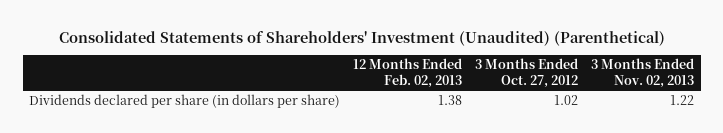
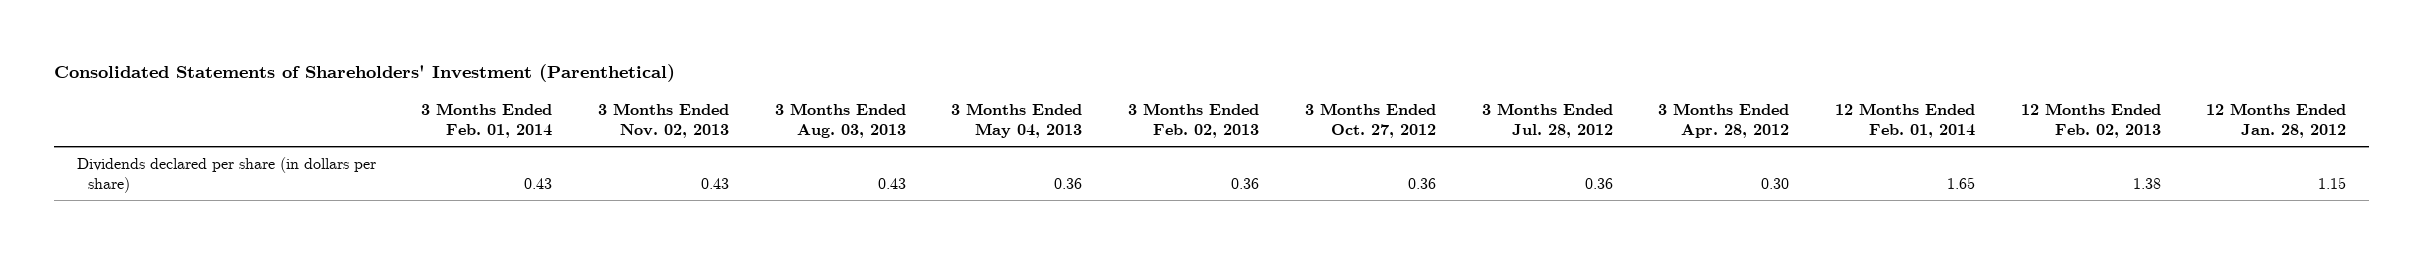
[58,30,665,46] Consolidated Statements of Shareholders' Investment (Unaudited) (Parenthetical) -> [53,64,675,83] Consolidated Statements of Shareholders' Investment (Parenthetical)
none -> [421,103,553,139] 3 Months Ended Feb. 01, 2014
none -> [774,103,906,139] 3 Months Ended Aug. 03, 2013
none -> [951,103,1083,139] 3 Months Ended May 04, 2013
none -> [1128,103,1260,139] 3 Months Ended Feb. 02, 2013
none -> [1481,103,1613,139] 3 Months Ended Jul. 28, 2012
none -> [1658,103,1790,139] 3 Months Ended Apr. 28, 2012
none -> [1834,103,1975,139] 12 Months Ended Feb. 01, 2014
none -> [2206,103,2347,139] 12 Months Ended Jan. 28, 2012
[554,95,579,106] 1.02 -> [1407,177,1436,189] 0.36
[670,95,695,106] 1.22 -> [701,177,730,189] 0.43

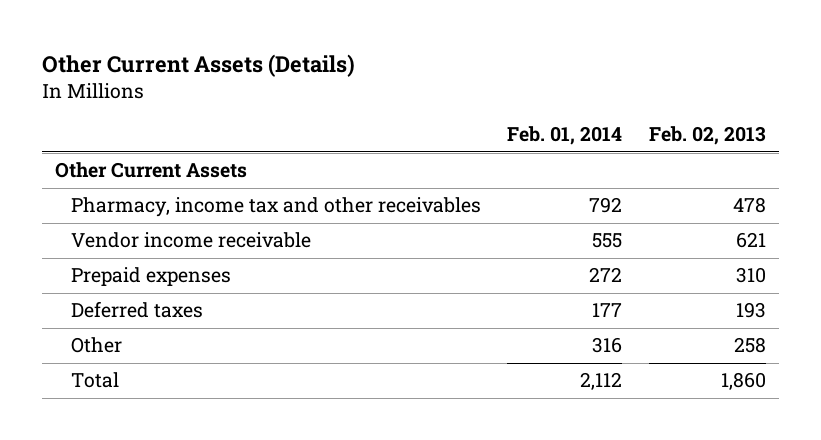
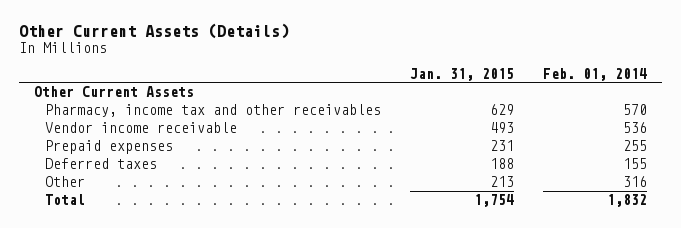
[648,126,766,146] Feb. 02, 2013 -> none
none -> [409,68,514,82] Jan. 31, 2015
[589,197,623,214] 792 -> [622,104,647,116] 570
[592,233,623,249] 555 -> [622,122,647,134] 536
[589,267,623,283] 272 -> [622,140,647,152] 255
[592,303,623,318] 177 -> [622,158,647,170] 155
[580,372,623,391] 2,112 -> [606,194,647,208] 1,832

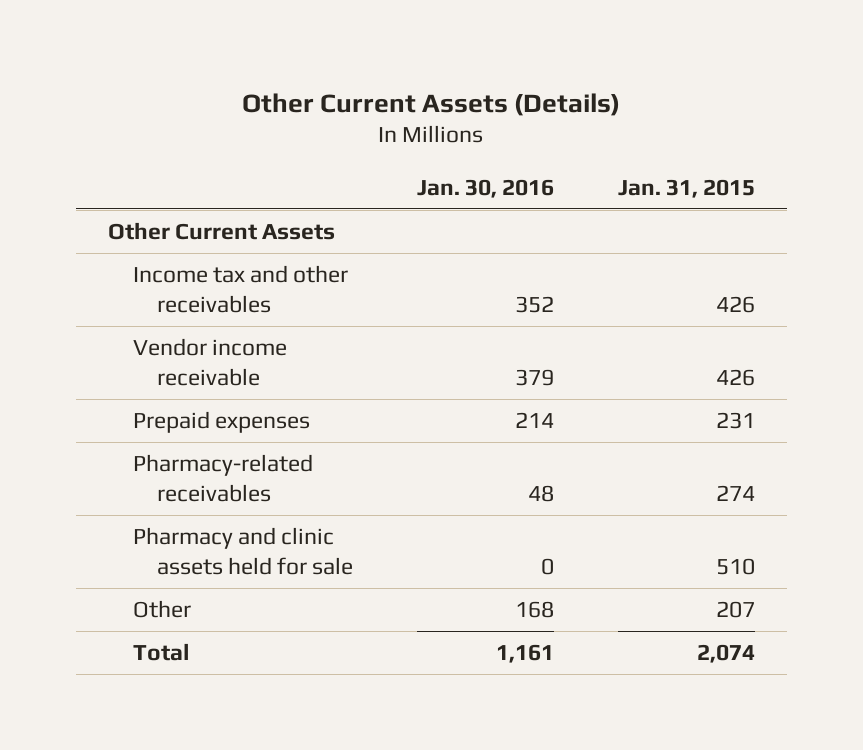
[542,68,647,82] Feb. 01, 2014 -> none
none -> [417,178,555,198] Jan. 30, 2016
[44,104,381,118] Pharmacy, income tax and other receivables -> [132,265,348,313] Income tax and other receivables
[489,104,514,116] 629 -> [716,295,756,313] 426
[489,122,514,134] 493 -> [716,368,756,386] 426
[44,158,157,170] Deferred taxes -> none
none -> [132,454,313,502] Pharmacy-related receivables
none -> [132,527,354,575] Pharmacy and clinic assets held for sale
[489,176,514,188] 213 -> [716,601,756,619] 207
[473,194,514,208] 1,754 -> [697,644,756,664] 2,074

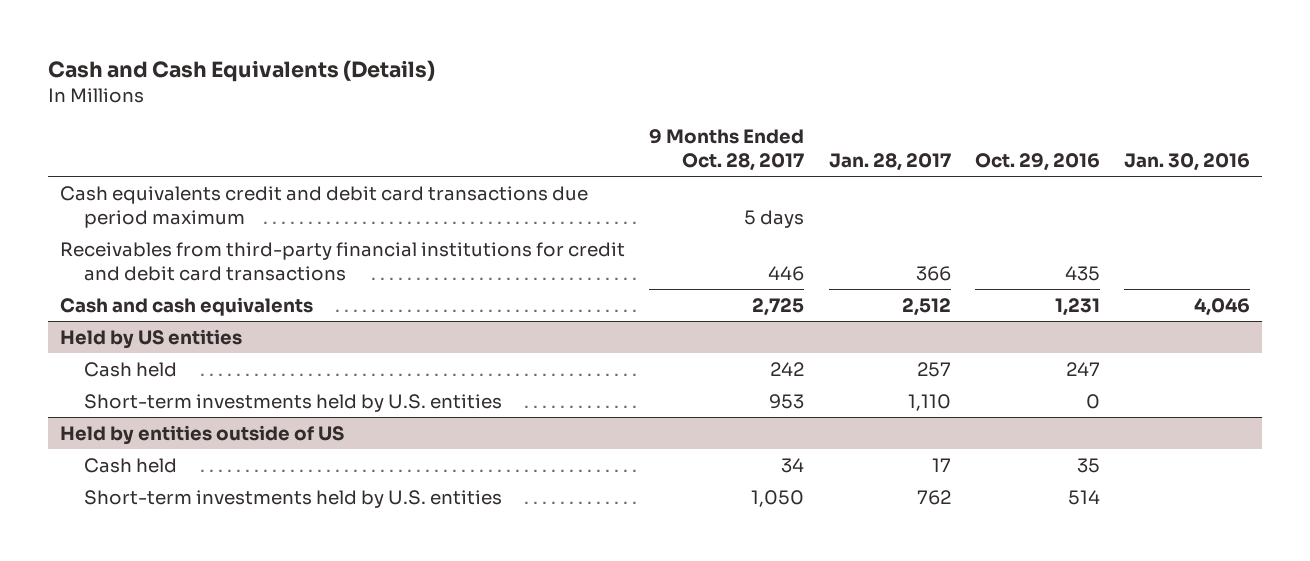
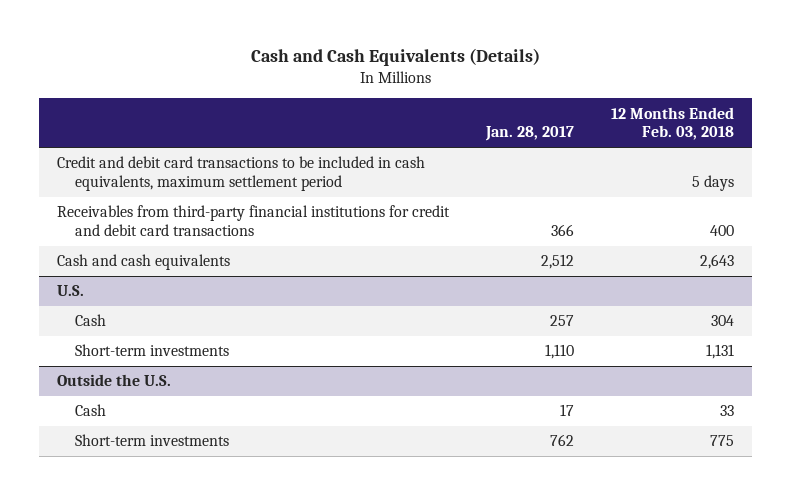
[649,128,805,171] 9 Months Ended Oct. 28, 2017 -> none
[974,152,1100,171] Oct. 29, 2016 -> none
[1124,152,1251,171] Jan. 30, 2016 -> none
none -> [610,106,734,141] 12 Months Ended Feb. 03, 2018
[60,185,589,228] Cash equivalents credit and debit card transactions due period maximum -> [57,156,426,191] Credit and debit card transactions to be included in cash equivalents, maximum settlement period
[60,328,243,349] Held by US entities -> [57,285,85,297] U.S.
[84,361,178,377] Cash held -> [75,314,107,327] Cash
[84,393,503,412] Short-term investments held by U.S. entities -> [75,344,230,357] Short-term investments
[60,424,345,445] Held by entities outside of US -> [57,374,172,387] Outside the U.S.
[84,457,178,473] Cash held -> [75,404,107,417] Cash
[84,489,503,508] Short-term investments held by U.S. entities -> [75,434,230,447] Short-term investments

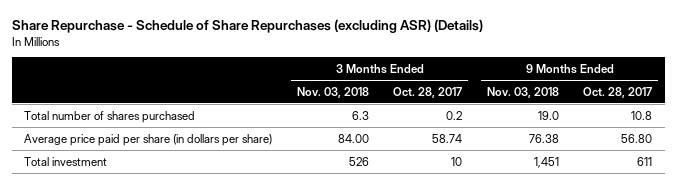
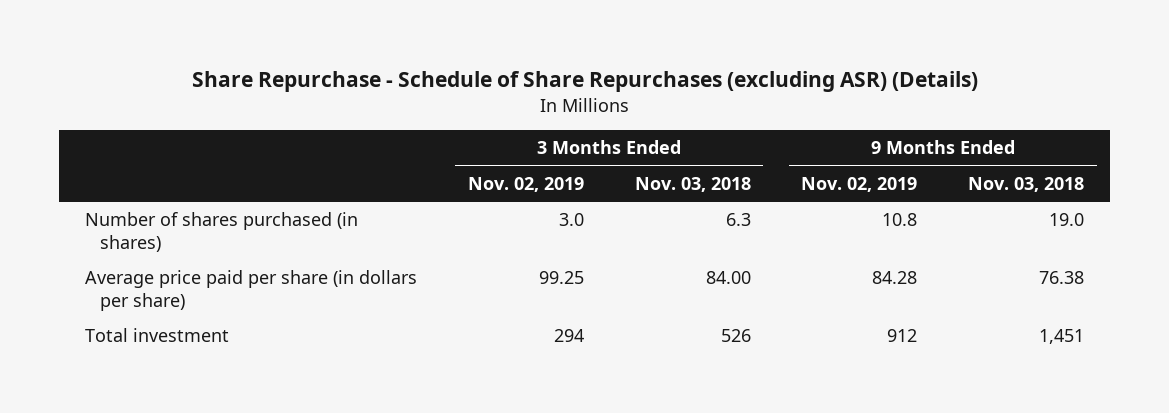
[393,86,463,98] Oct. 28, 2017 -> none
[583,86,653,98] Oct. 28, 2017 -> none
none -> [467,177,584,193] Nov. 02, 2019
none -> [801,177,918,193] Nov. 02, 2019
[24,110,196,123] Total number of shares purchased -> [84,212,358,253] Number of shares purchased (in shares)

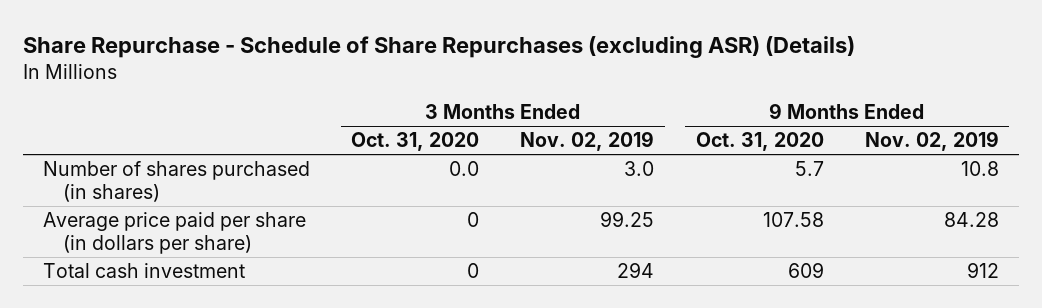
[634,177,751,193] Nov. 03, 2018 -> none
[968,177,1085,193] Nov. 03, 2018 -> none
none -> [351,132,480,152] Oct. 31, 2020
none -> [695,132,824,152] Oct. 31, 2020
[84,328,229,343] Total investment -> [43,263,246,279] Total cash investment

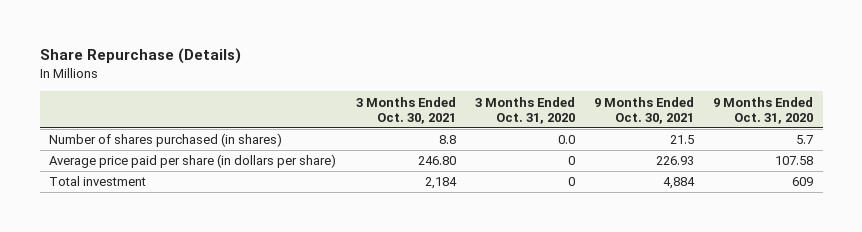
[22,35,855,58] Share Repurchase - Schedule of Share Repurchases (excluding ASR) (Details) -> [39,48,241,65] Share Repurchase (Details)
[520,131,655,152] Nov. 02, 2019 -> none
[864,131,999,152] Nov. 02, 2019 -> none
none -> [355,96,456,124] 3 Months Ended Oct. 30, 2021
none -> [593,96,694,124] 9 Months Ended Oct. 30, 2021
[43,263,246,279] Total cash investment -> [49,176,147,187] Total investment

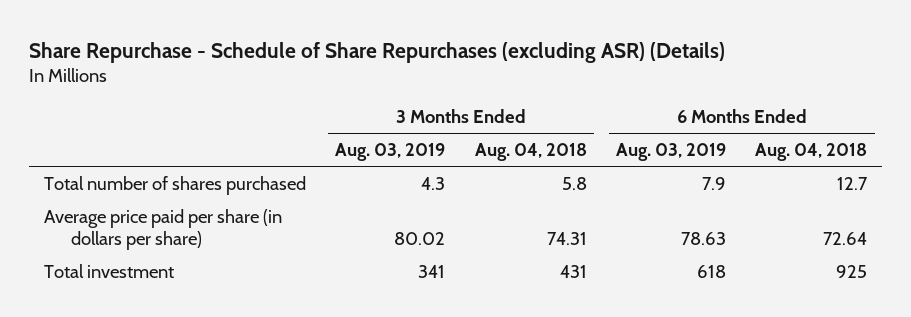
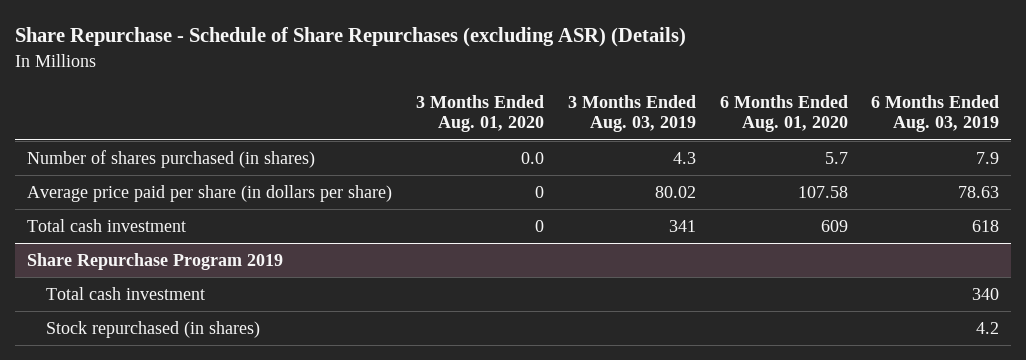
[474,143,587,162] Aug. 04, 2018 -> none
[755,143,868,162] Aug. 04, 2018 -> none
none -> [415,94,544,133] 3 Months Ended Aug. 01, 2020
none -> [719,94,848,133] 6 Months Ended Aug. 01, 2020
[43,175,306,195] Total number of shares purchased -> [26,150,315,169] Number of shares purchased (in shares)
[43,263,174,278] Total investment -> [26,219,186,233] Total cash investment
none -> [26,253,283,271] Share Repurchase Program 2019
none -> [46,287,206,301] Total cash investment
none -> [46,321,261,339] Stock repurchased (in shares)

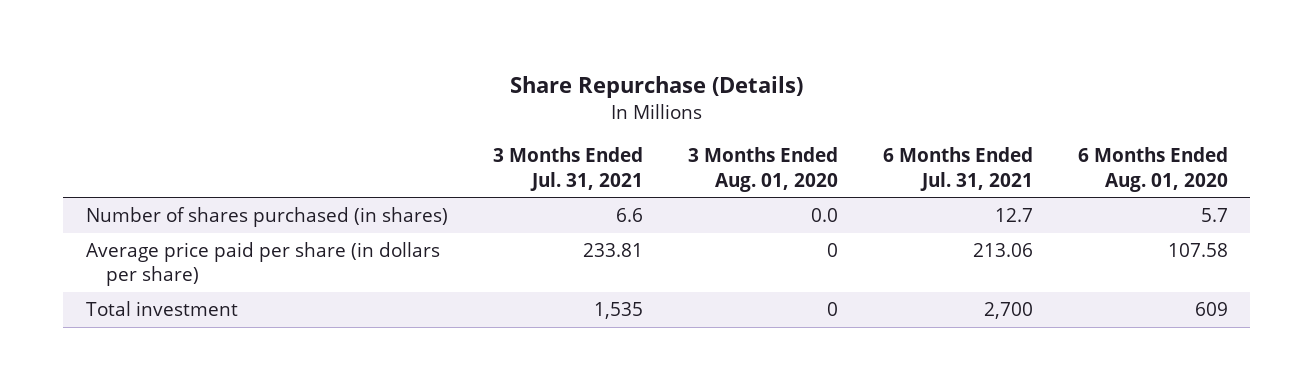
[14,27,686,48] Share Repurchase - Schedule of Share Repurchases (excluding ASR) (Details) -> [509,76,803,99] Share Repurchase (Details)
[567,94,696,133] 3 Months Ended Aug. 03, 2019 -> none
[871,94,1000,133] 6 Months Ended Aug. 03, 2019 -> none
none -> [492,147,643,191] 3 Months Ended Jul. 31, 2021
none -> [882,147,1033,191] 6 Months Ended Jul. 31, 2021
[26,253,283,271] Share Repurchase Program 2019 -> none
[46,287,206,301] Total cash investment -> none
[46,321,261,339] Stock repurchased (in shares) -> none
[26,219,186,233] Total cash investment -> [85,301,238,317] Total investment

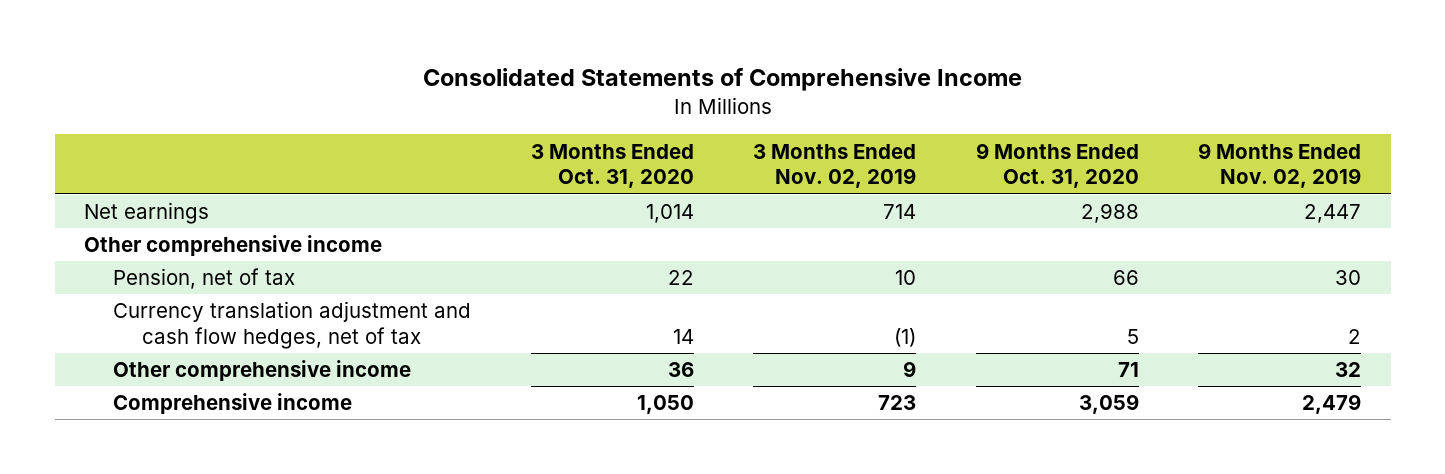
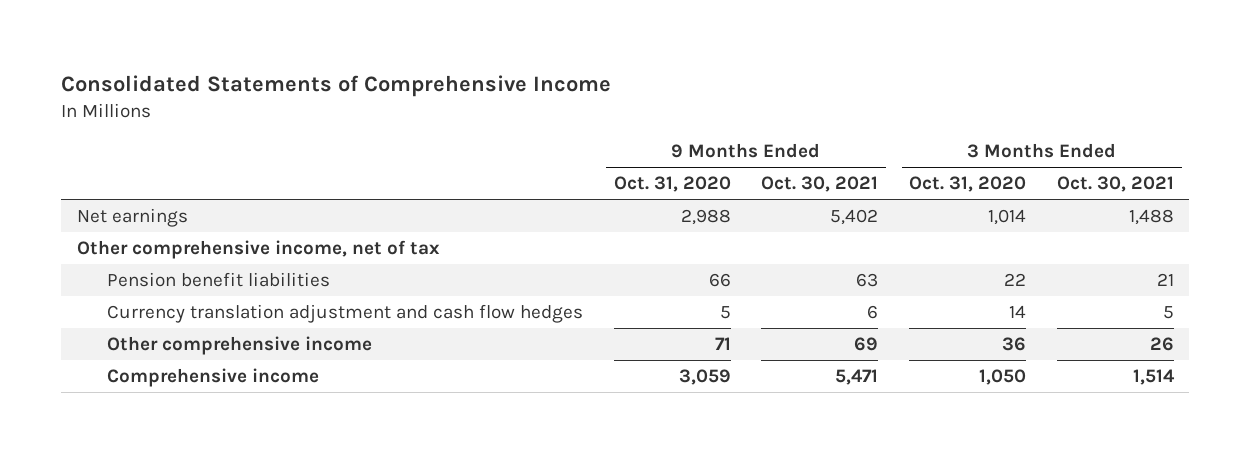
[753,143,917,189] 3 Months Ended Nov. 02, 2019 -> none
[1198,142,1362,189] 9 Months Ended Nov. 02, 2019 -> none
none -> [761,176,879,193] Oct. 30, 2021
none -> [1057,176,1175,193] Oct. 30, 2021
[84,235,383,257] Other comprehensive income -> [76,239,440,259] Other comprehensive income, net of tax
[113,268,296,290] Pension, net of tax -> [106,271,330,287] Pension benefit liabilities
[113,301,472,349] Currency translation adjustment and cash flow hedges, net of tax -> [106,303,583,323] Currency translation adjustment and cash flow hedges

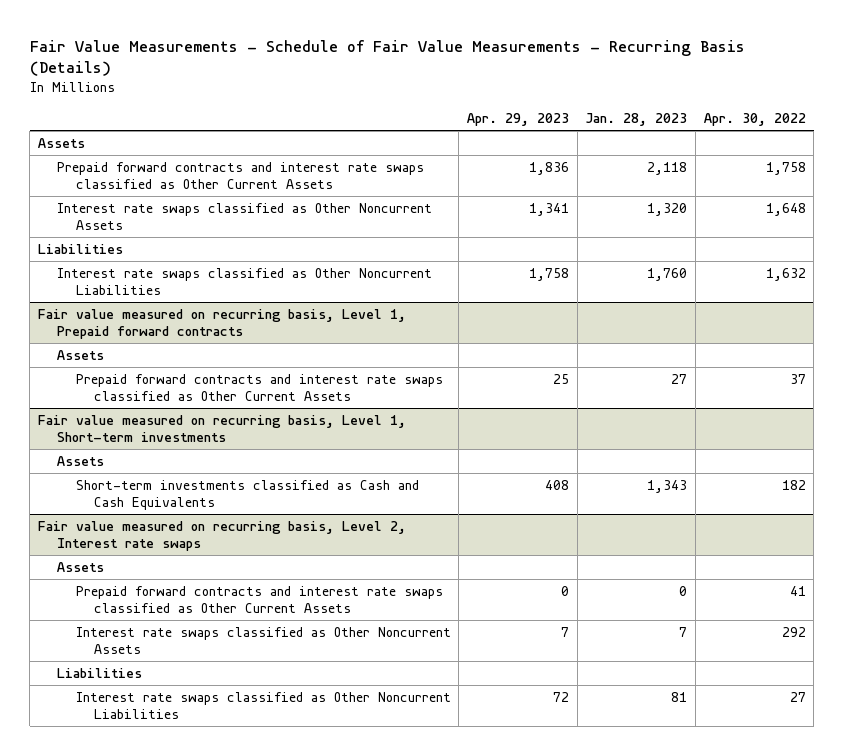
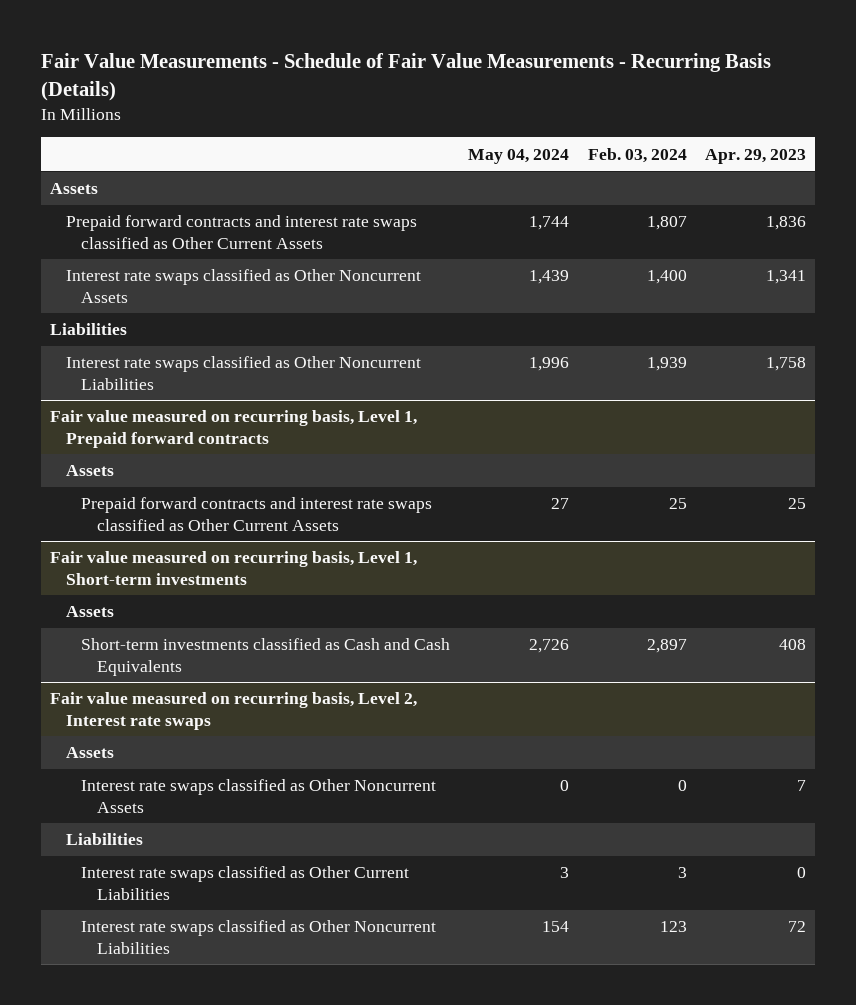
[585,113,688,127] Jan. 28, 2023 -> none
[703,113,806,127] Apr. 30, 2022 -> none
none -> [468,148,570,164] May 04, 2024
none -> [587,147,687,163] Feb. 03, 2024
[75,585,443,613] Prepaid forward contracts and interest rate swaps classified as Other Current Assets -> none
none -> [81,866,410,900] Interest rate swaps classified as Other Current Liabilities

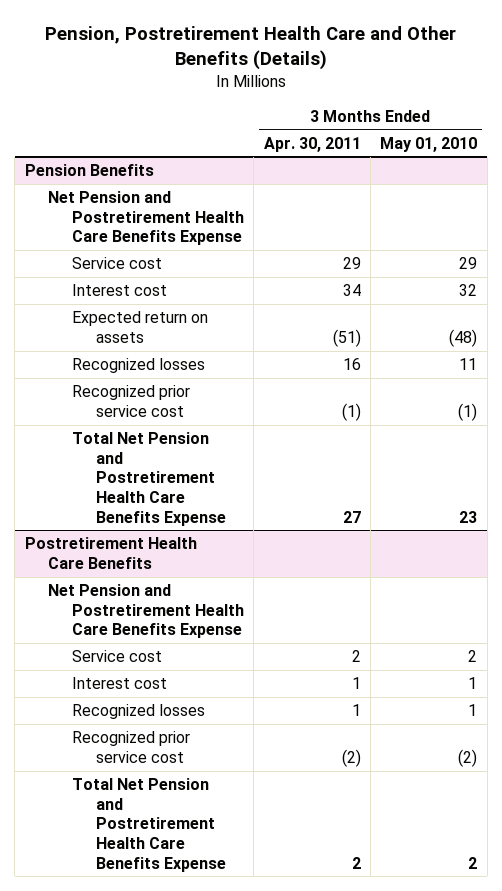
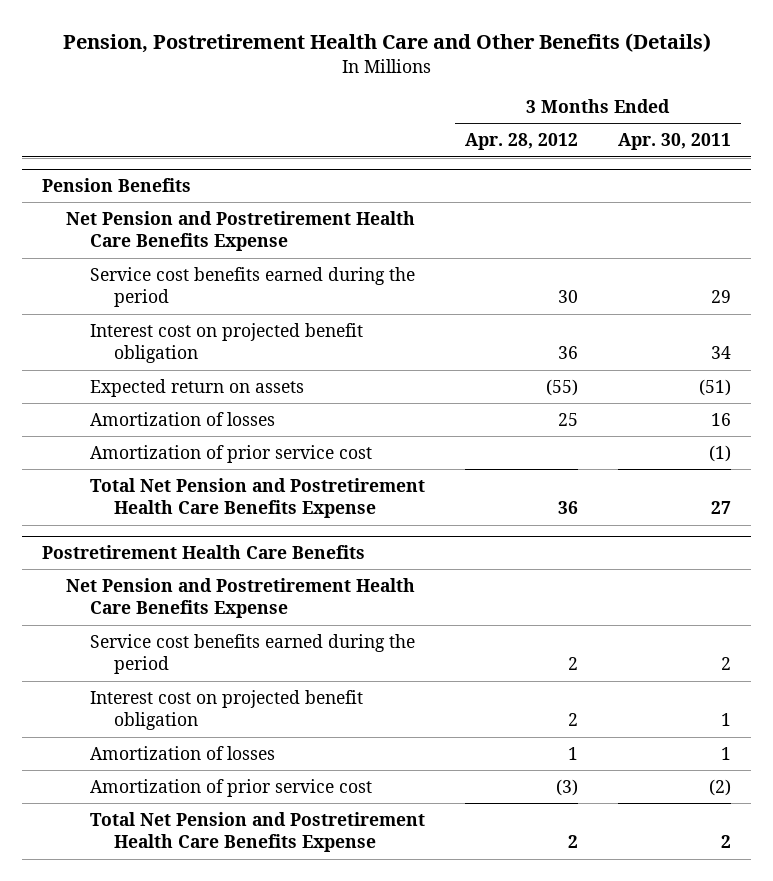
[380,136,478,152] May 01, 2010 -> none
none -> [465,133,579,151] Apr. 28, 2012
[72,257,163,270] Service cost -> [89,266,415,308] Service cost benefits earned during the period
[72,284,168,297] Interest cost -> [89,322,363,364] Interest cost on projected benefit obligation
[72,358,206,374] Recognized losses -> [89,411,275,426] Amortization of losses
[72,385,191,417] Recognized prior service cost -> [89,444,372,463] Amortization of prior service cost
[72,650,163,663] Service cost -> [89,633,415,675] Service cost benefits earned during the period
[72,677,168,690] Interest cost -> [89,689,363,731] Interest cost on projected benefit obligation
[72,704,206,720] Recognized losses -> [89,745,275,760] Amortization of losses
[72,731,191,763] Recognized prior service cost -> [89,778,372,797] Amortization of prior service cost

